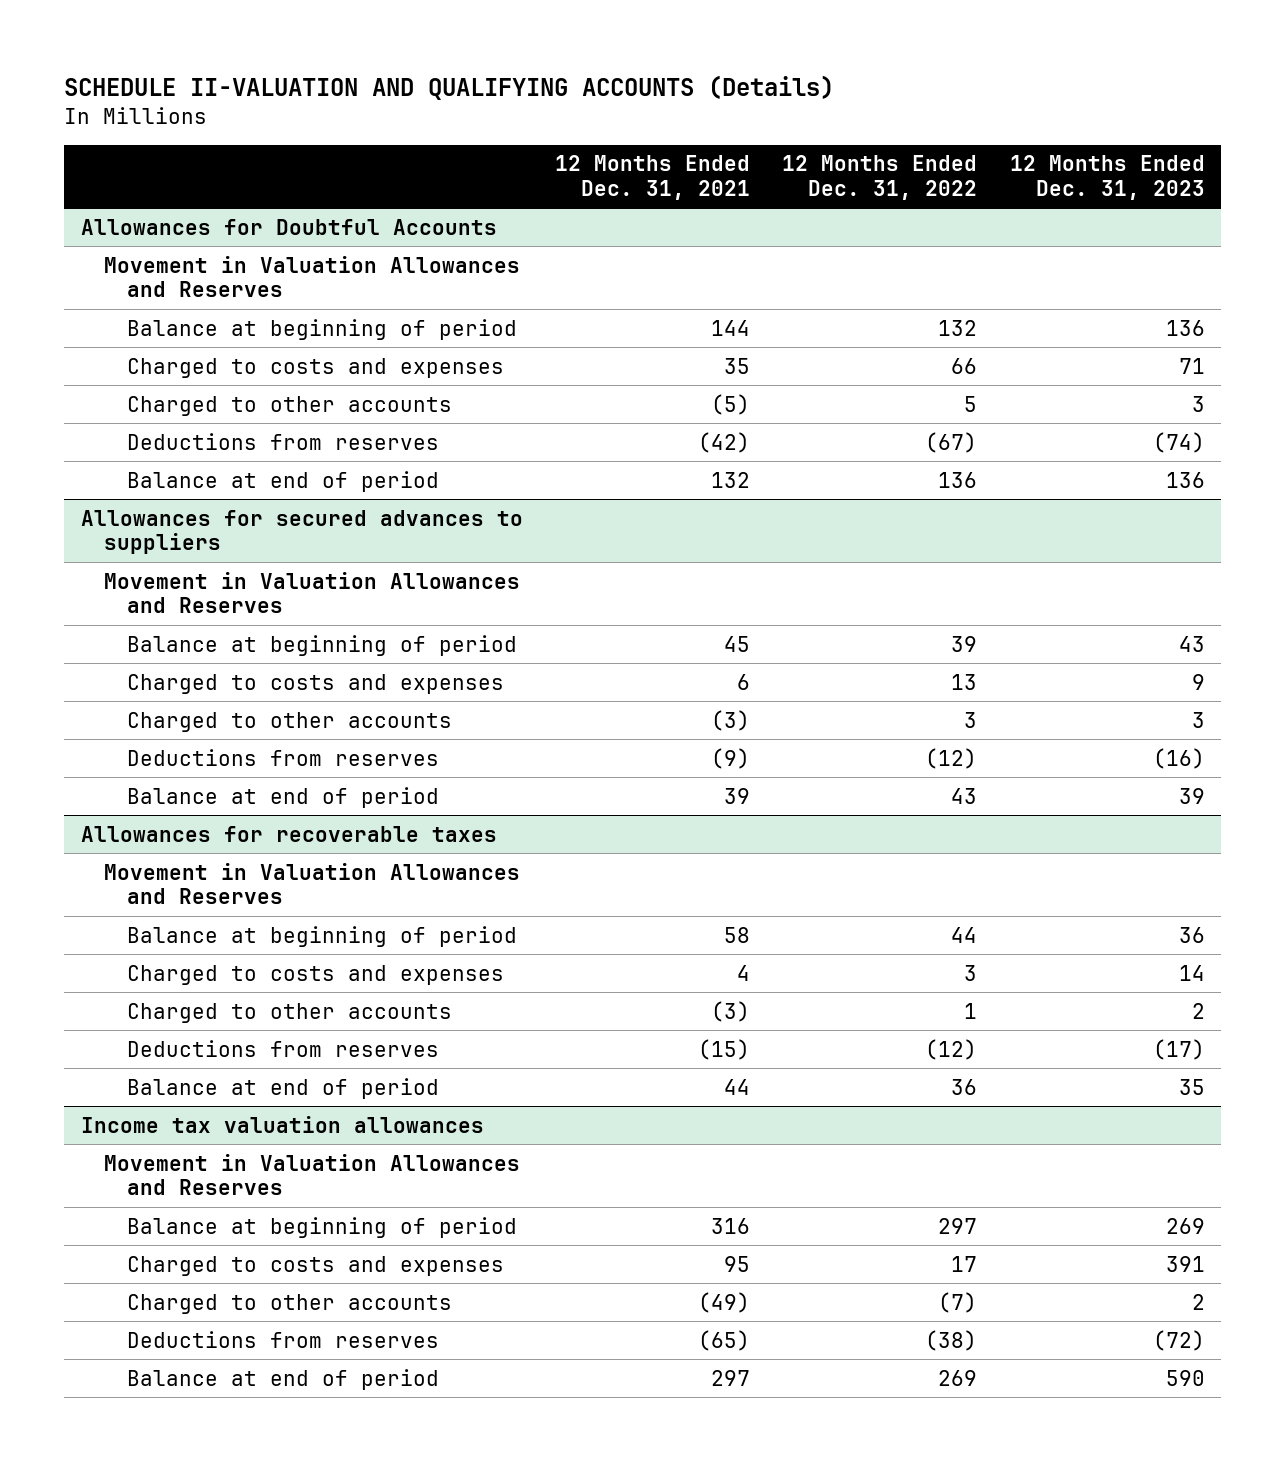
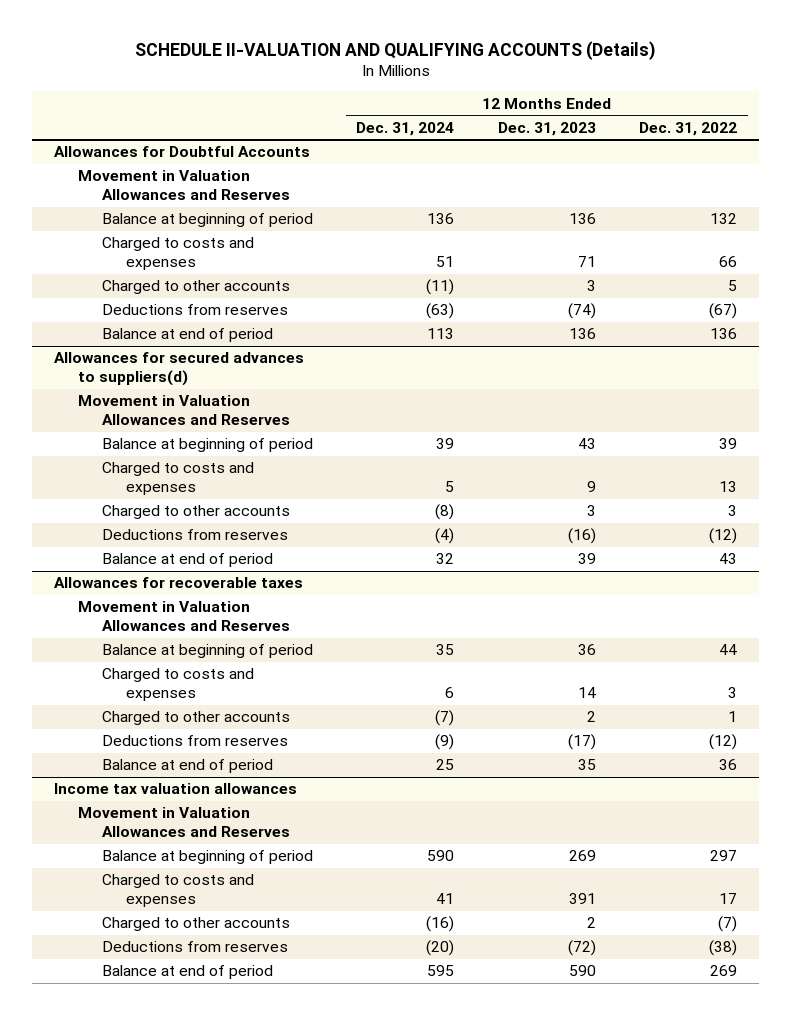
[555,155,751,200] 12 Months Ended Dec. 31, 2021 -> none
none -> [356,121,455,136] Dec. 31, 2024
[80,509,523,555] Allowances for secured advances to suppliers -> [53,352,304,387] Allowances for secured advances to suppliers(d)

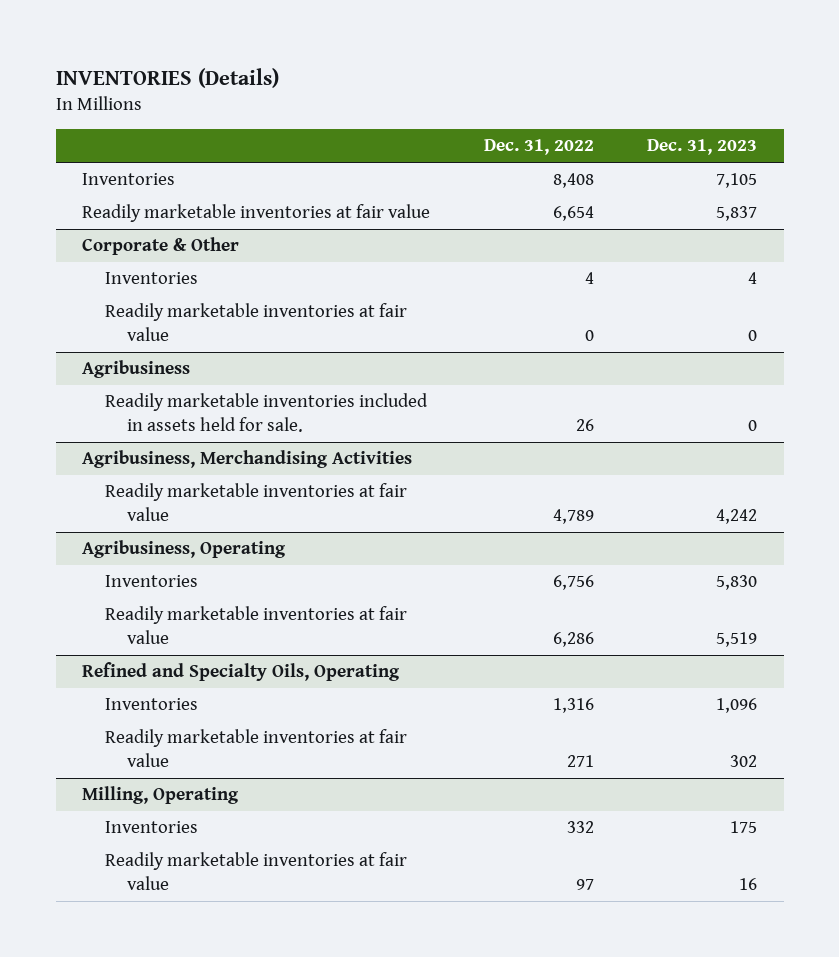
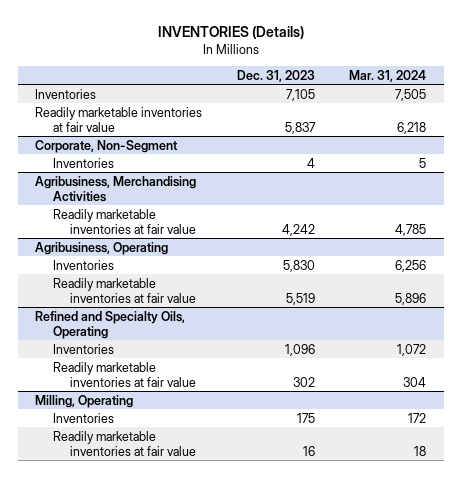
[483,139,594,156] Dec. 31, 2022 -> none
none -> [349,69,427,82] Mar. 31, 2024
[82,237,240,256] Corporate & Other -> [35,139,179,153] Corporate, Non-Segment
[104,303,407,342] Readily marketable inventories at fair value -> none
[82,360,191,379] Agribusiness -> none
[104,393,428,433] Readily marketable inventories included in assets held for sale. -> none

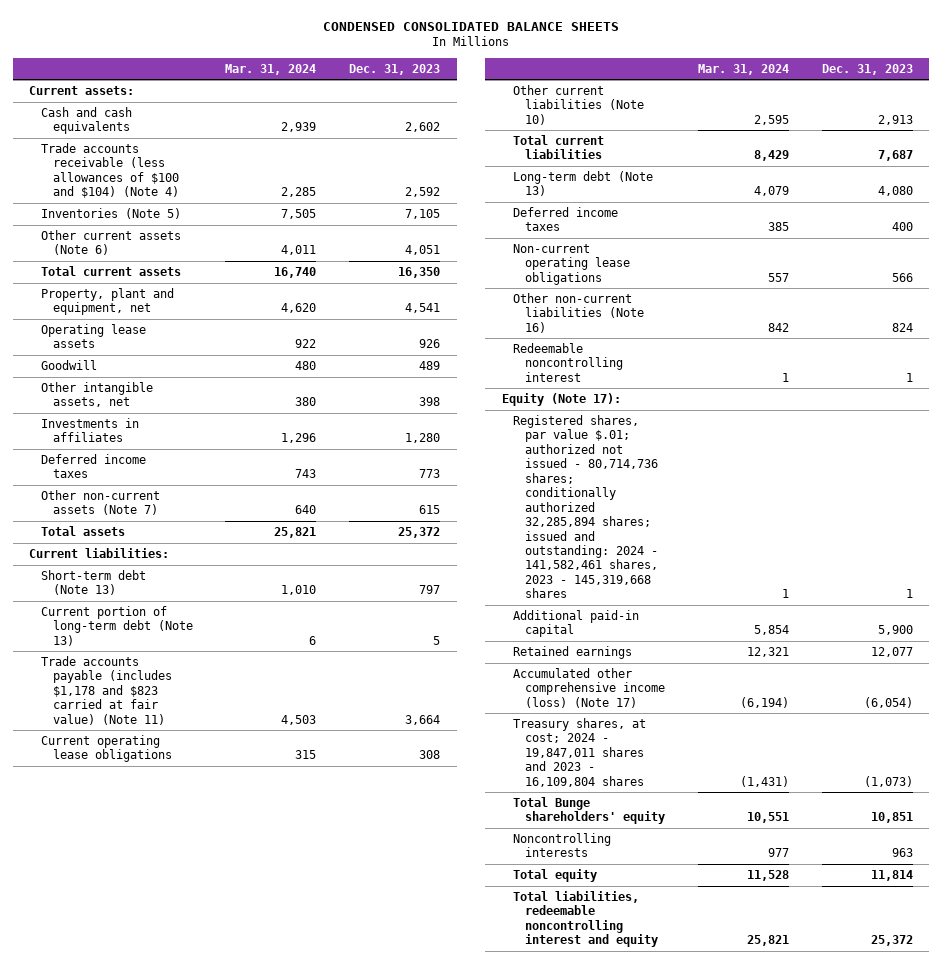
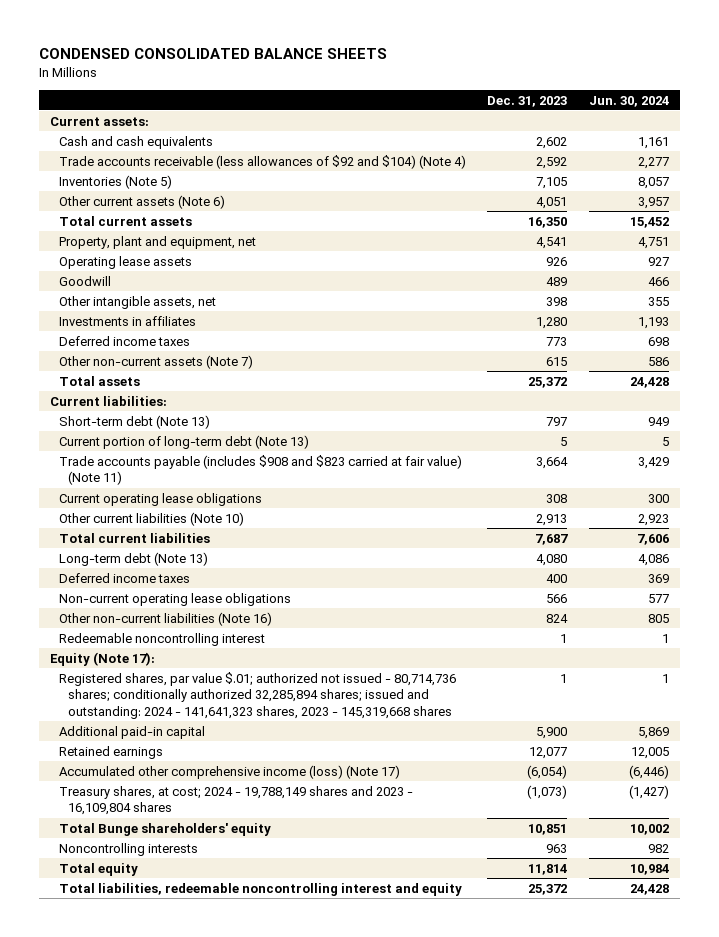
[225,63,317,75] Mar. 31, 2024 -> none
none -> [588,95,669,107] Jun. 30, 2024
[40,143,179,199] Trade accounts receivable (less allowances of $100 and $104) (Note 4) -> [59,154,467,169] Trade accounts receivable (less allowances of $92 and $104) (Note 4)
[40,656,172,725] Trade accounts payable (includes $1,178 and $823 carried at fair value) (Note 11) -> [59,454,463,486] Trade accounts payable (includes $908 and $823 carried at fair value) (Note 11)
[513,415,659,599] Registered shares, par value $.01; authorized not issued - 80,714,736 shares; conditionally authorized 32,285,894 shares; issued and outstanding: 2024 - 141,582,461 shares, 2023 - 145,319,668 shares -> [59,671,457,719] Registered shares, par value $.01; authorized not issued - 80,714,736 shares; conditionally authorized 32,285,894 shares; issued and outstanding: 2024 - 141,641,323 shares, 2023 - 145,319,668 shares
[513,718,647,787] Treasury shares, at cost; 2024 - 19,847,011 shares and 2023 - 16,109,804 shares -> [59,785,414,816] Treasury shares, at cost; 2024 - 19,788,149 shares and 2023 - 16,109,804 shares

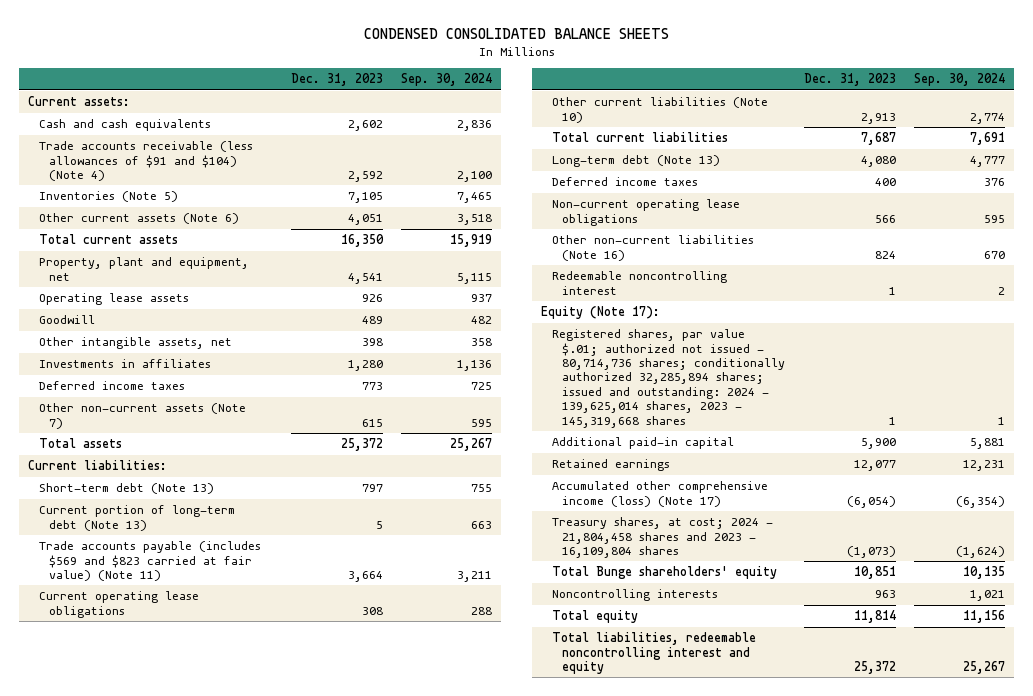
[588,95,669,107] Jun. 30, 2024 -> none
none -> [400,73,492,87] Sep. 30, 2024
[59,154,467,169] Trade accounts receivable (less allowances of $92 and $104) (Note 4) -> [38,141,253,181] Trade accounts receivable (less allowances of $91 and $104) (Note 4)
[59,454,463,486] Trade accounts payable (includes $908 and $823 carried at fair value) (Note 11) -> [38,541,261,581] Trade accounts payable (includes $569 and $823 carried at fair value) (Note 11)
[59,671,457,719] Registered shares, par value $.01; authorized not issued - 80,714,736 shares; conditionally authorized 32,285,894 shares; issued and outstanding: 2024 - 141,641,323 shares, 2023 - 145,319,668 shares -> [551,329,786,428] Registered shares, par value $.01; authorized not issued - 80,714,736 shares; conditionally authorized 32,285,894 shares; issued and outstanding: 2024 - 139,625,014 shares, 2023 - 145,319,668 shares
[59,785,414,816] Treasury shares, at cost; 2024 - 19,788,149 shares and 2023 - 16,109,804 shares -> [551,517,773,558] Treasury shares, at cost; 2024 - 21,804,458 shares and 2023 - 16,109,804 shares

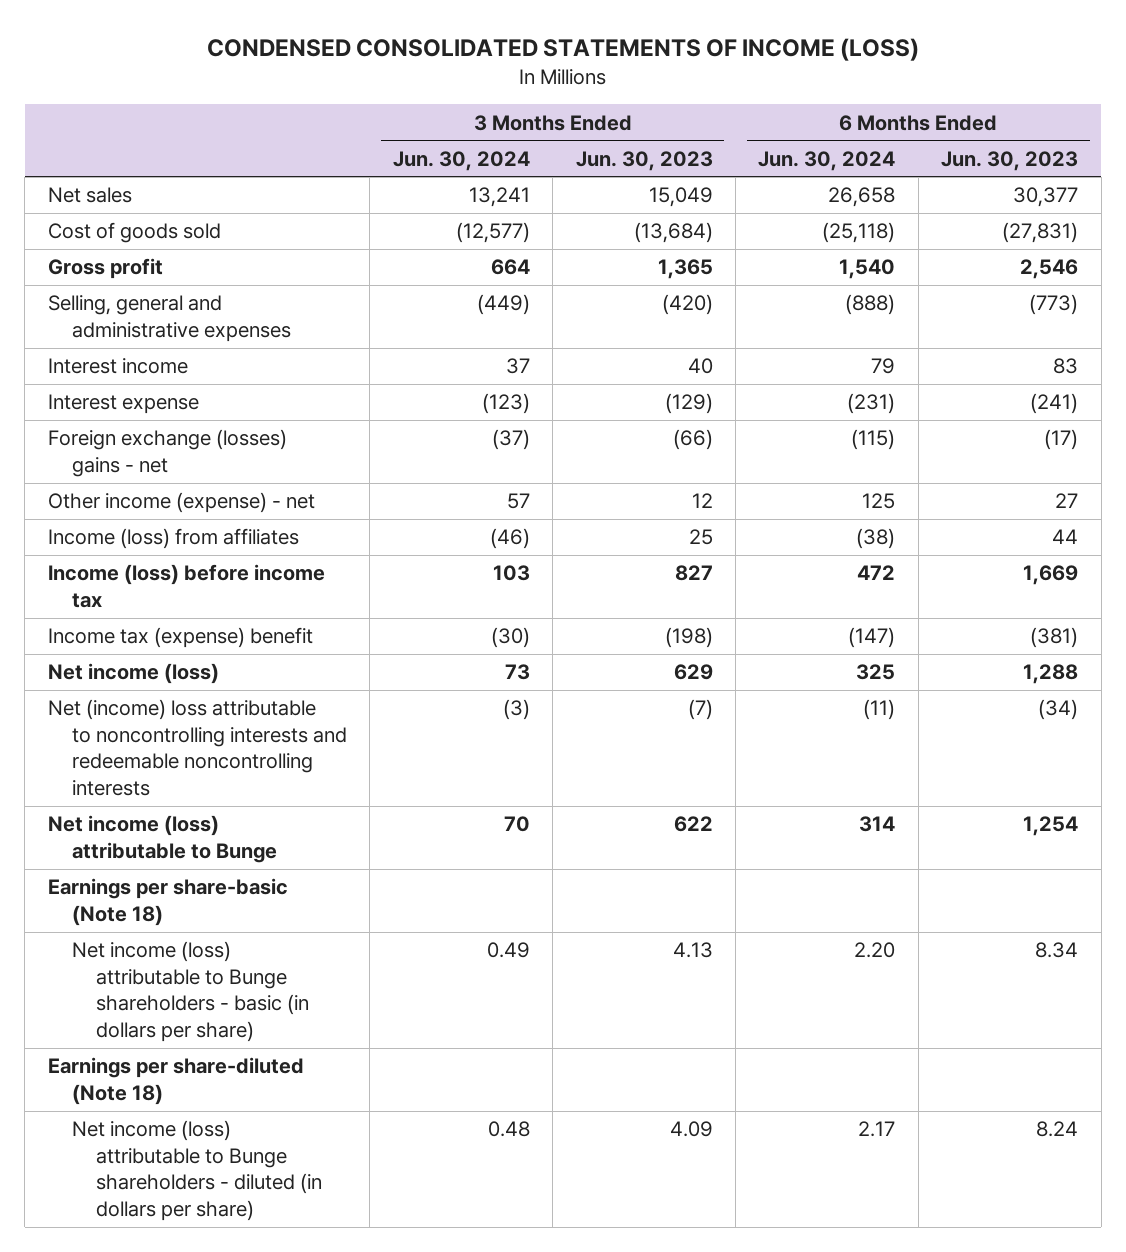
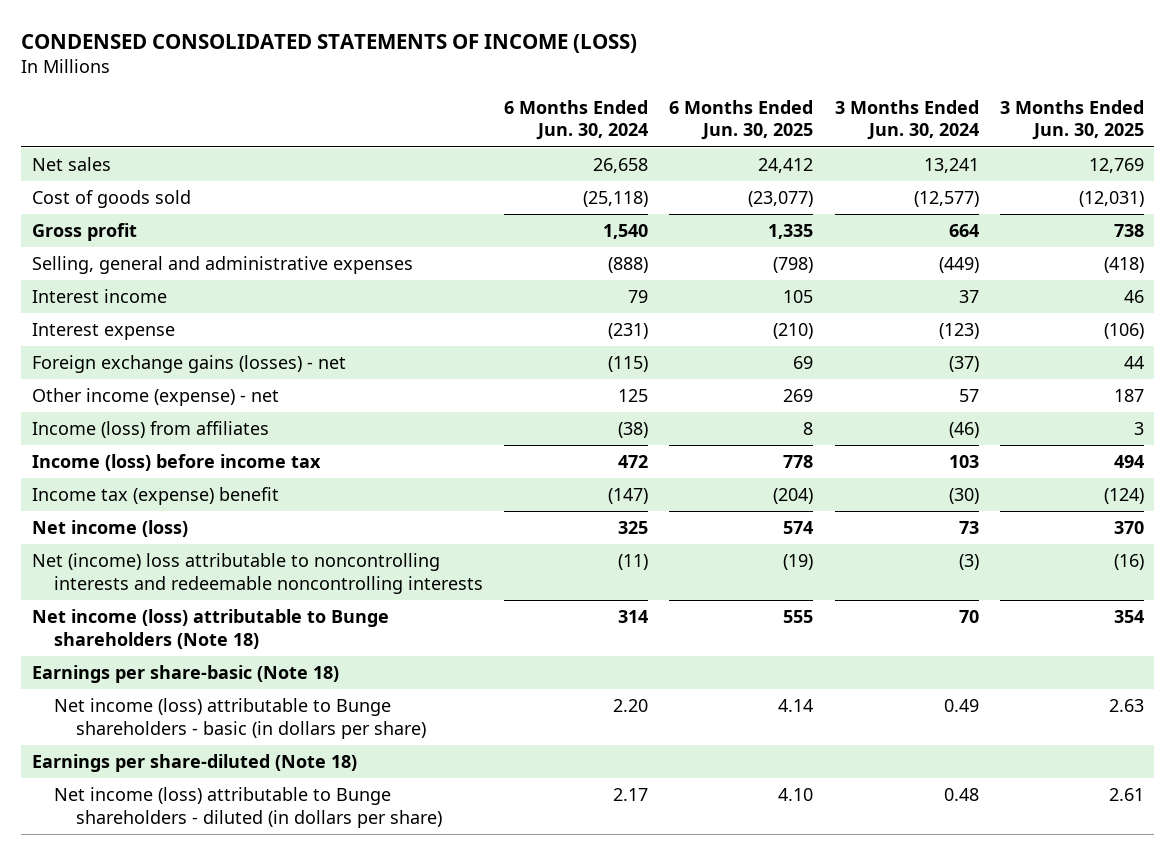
[575,150,713,171] Jun. 30, 2023 -> none
[941,150,1079,171] Jun. 30, 2023 -> none
none -> [669,99,814,141] 6 Months Ended Jun. 30, 2025
none -> [999,99,1144,141] 3 Months Ended Jun. 30, 2025
[47,429,287,477] Foreign exchange (losses) gains - net -> [31,354,346,373] Foreign exchange gains (losses) - net
[47,815,277,863] Net income (loss) attributable to Bunge -> [31,608,389,649] Net income (loss) attributable to Bunge shareholders (Note 18)

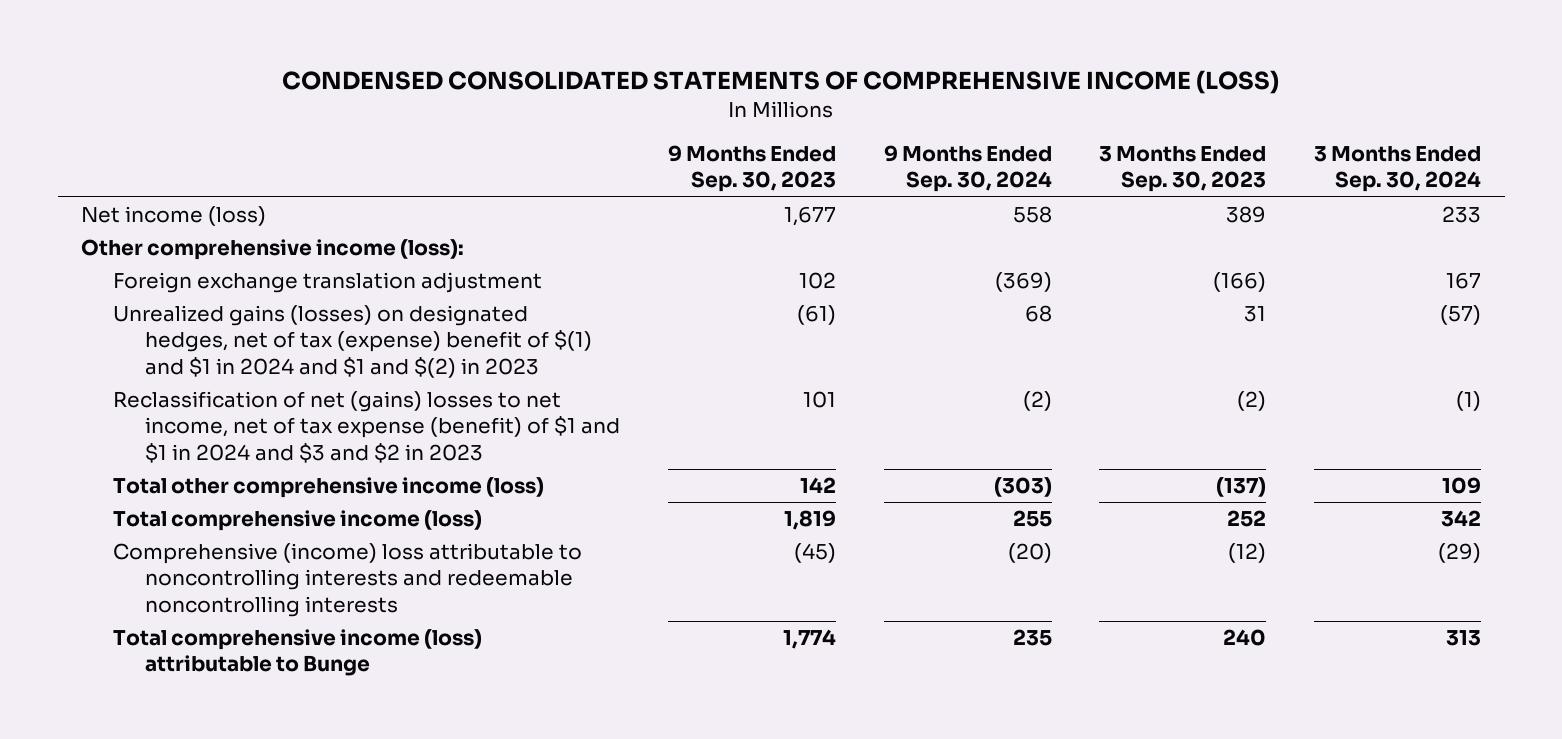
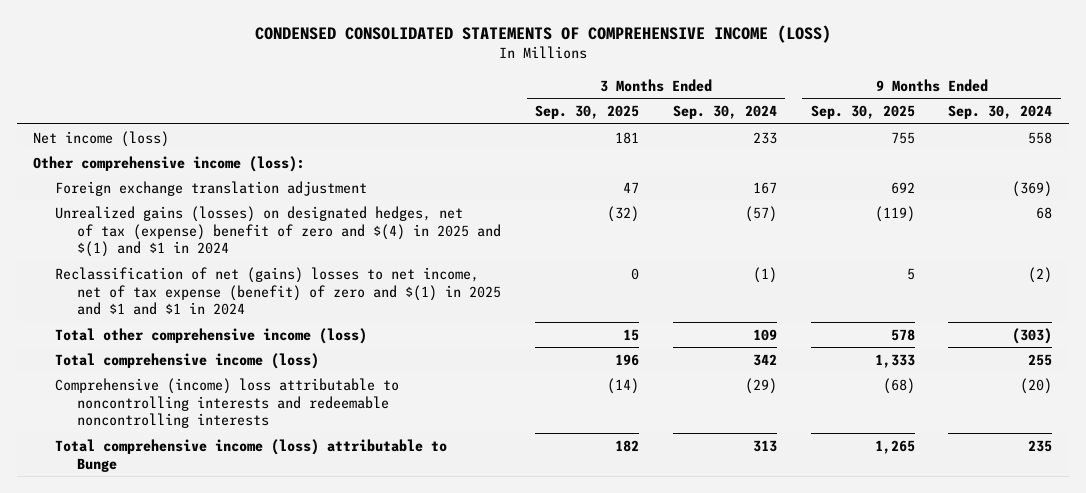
[667,144,836,193] 9 Months Ended Sep. 30, 2023 -> none
[1099,145,1267,193] 3 Months Ended Sep. 30, 2023 -> none
none -> [535,104,640,119] Sep. 30, 2025
none -> [810,104,915,119] Sep. 30, 2025
[113,305,593,378] Unrealized gains (losses) on designated hedges, net of tax (expense) benefit of $(1) and $1 in 2024 and $1 and $(2) in 2023 -> [55,205,502,258] Unrealized gains (losses) on designated hedges, net of tax (expense) benefit of zero and $(4) in 2025 and $(1) and $1 in 2024
[113,391,621,463] Reclassification of net (gains) losses to net income, net of tax expense (benefit) of $1 and $1 in 2024 and $3 and $2 in 2023 -> [55,266,502,316] Reclassification of net (gains) losses to net income, net of tax expense (benefit) of zero and $(1) in 2025 and $1 and $1 in 2024

